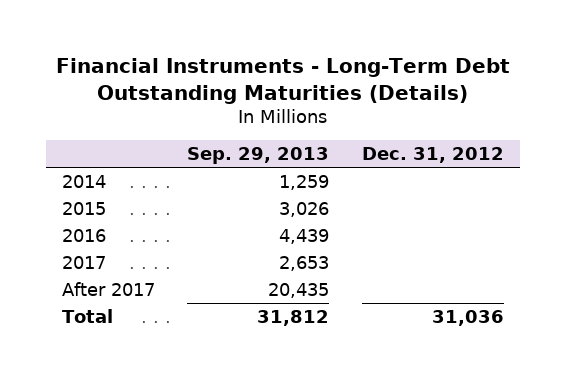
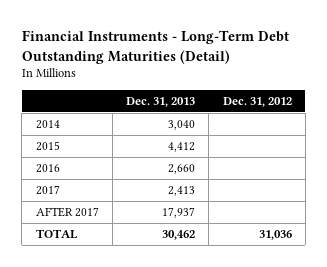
[55,57,510,104] Financial Instruments - Long-Term Debt Outstanding Maturities (Details) -> [21,30,289,64] Financial Instruments - Long-Term Debt Outstanding Maturities (Detail)
[187,147,330,165] Sep. 29, 2013 -> none
none -> [126,96,196,107] Dec. 31, 2013
[62,281,156,296] After 2017 -> [35,207,99,218] AFTER 2017
[62,308,114,323] Total -> [35,229,77,240] TOTAL

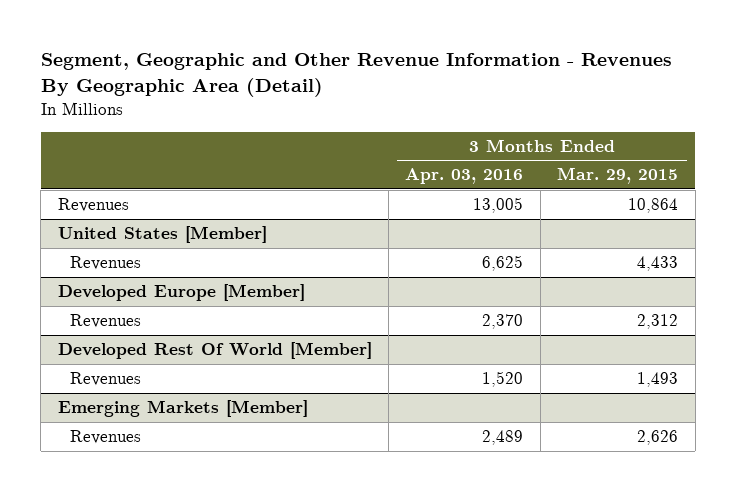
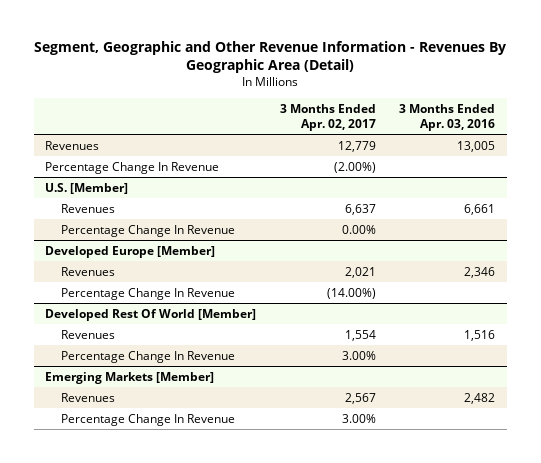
[557,167,679,185] Mar. 29, 2015 -> none
none -> [279,103,376,131] 3 Months Ended Apr. 02, 2017
none -> [45,161,220,174] Percentage Change In Revenue
[57,226,267,244] United States [Member] -> [45,182,129,194] U.S. [Member]
[482,255,524,272] 6,625 -> [464,203,496,215] 6,661
none -> [61,224,236,237] Percentage Change In Revenue
[482,314,524,330] 2,370 -> [464,266,496,278] 2,346
none -> [61,287,236,300] Percentage Change In Revenue
[482,371,524,388] 1,520 -> [464,329,496,341] 1,516
none -> [61,350,236,363] Percentage Change In Revenue
[482,430,524,446] 2,489 -> [464,392,496,404] 2,482
none -> [61,413,236,426] Percentage Change In Revenue

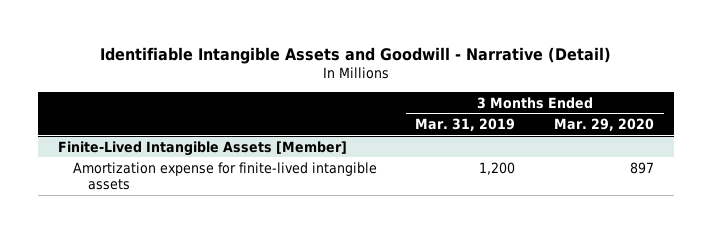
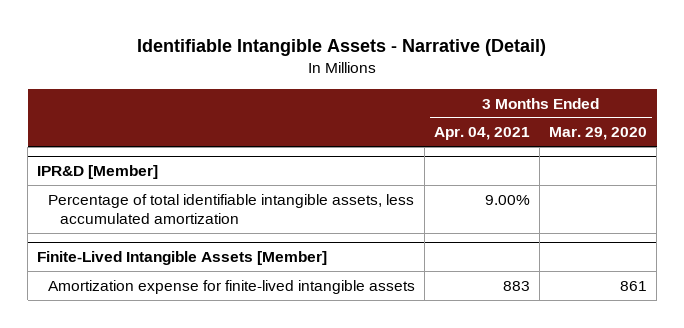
[99,46,611,64] Identifiable Intangible Assets and Goodwill - Narrative (Detail) -> [137,39,547,57] Identifiable Intangible Assets - Narrative (Detail)
[415,117,516,131] Mar. 31, 2019 -> none
none -> [434,127,531,141] Apr. 04, 2021
none -> [37,165,159,180] IPR&D [Member]
none -> [48,193,415,225] Percentage of total identifiable intangible assets, less accumulated amortization
[630,161,655,174] 897 -> [620,280,648,291] 861

